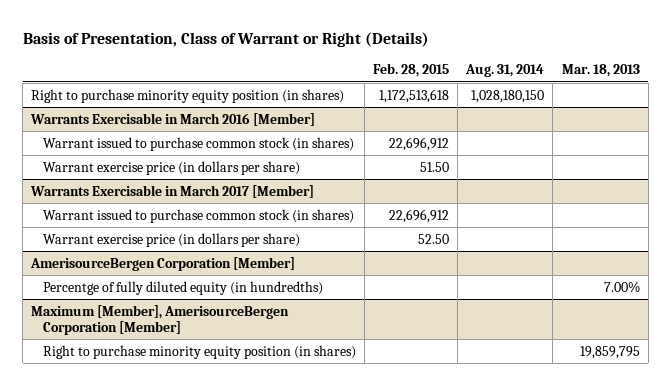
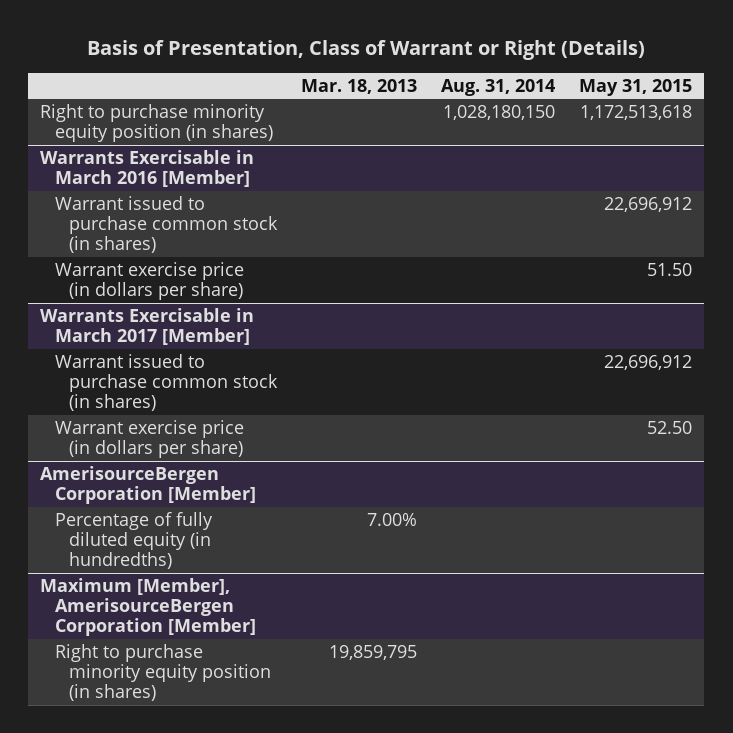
[373,63,450,78] Feb. 28, 2015 -> none
none -> [579,78,693,96] May 31, 2015
[42,280,323,295] Percentge of fully diluted equity (in hundredths) -> [54,511,213,570] Percentage of fully diluted equity (in hundredths)

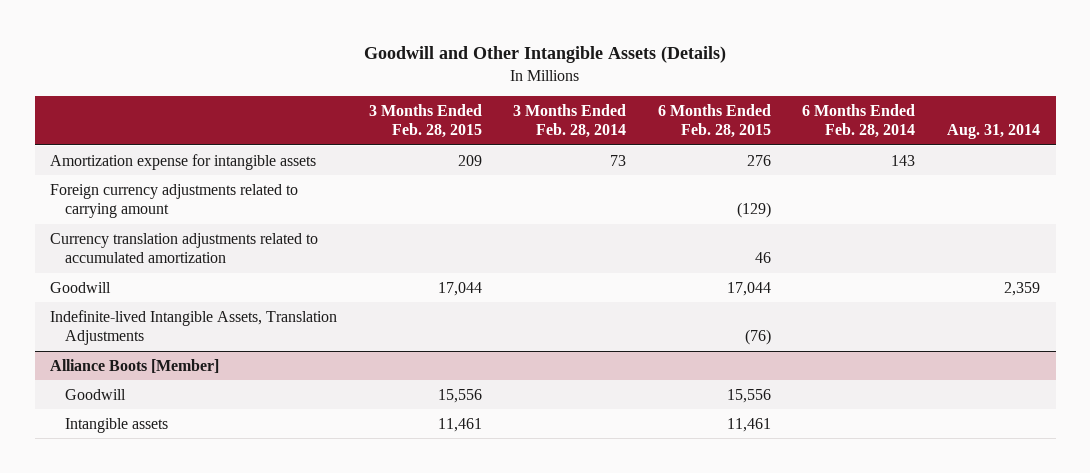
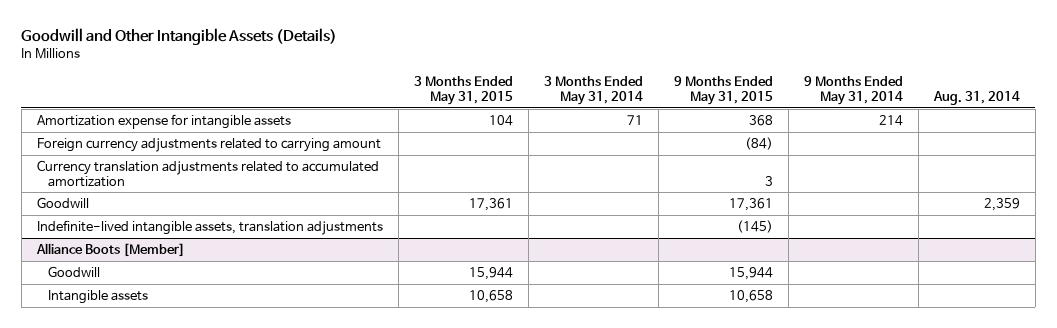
[368,104,482,139] 3 Months Ended Feb. 28, 2015 -> none
[513,104,627,139] 3 Months Ended Feb. 28, 2014 -> none
[657,104,771,139] 6 Months Ended Feb. 28, 2015 -> none
[802,104,916,139] 6 Months Ended Feb. 28, 2014 -> none
none -> [413,76,513,106] 3 Months Ended May 31, 2015
none -> [543,76,643,106] 3 Months Ended May 31, 2014
none -> [673,76,773,106] 9 Months Ended May 31, 2015
none -> [803,76,903,106] 9 Months Ended May 31, 2014
[50,309,338,346] Indefinite-lived Intangible Assets, Translation Adjustments -> [36,219,383,235] Indefinite-lived intangible assets, translation adjustments

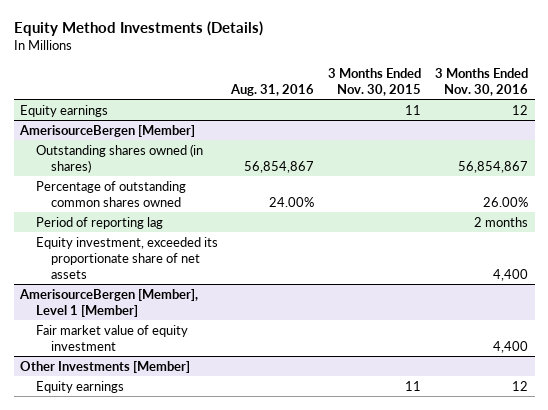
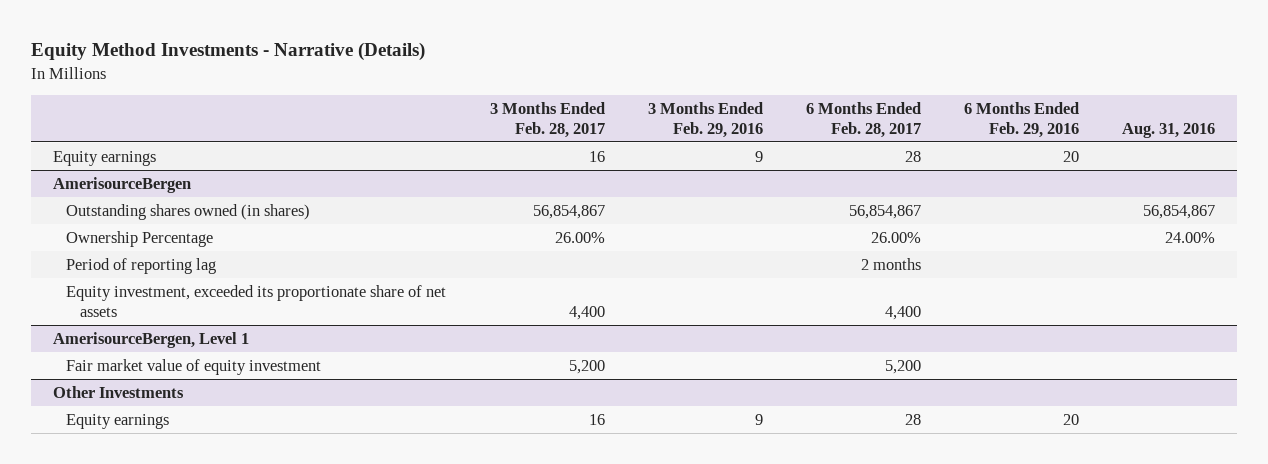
[13,21,263,37] Equity Method Investments (Details) -> [31,42,426,62] Equity Method Investments - Narrative (Details)
[328,67,422,96] 3 Months Ended Nov. 30, 2015 -> none
[434,67,528,96] 3 Months Ended Nov. 30, 2016 -> none
none -> [489,101,605,138] 3 Months Ended Feb. 28, 2017
none -> [647,101,763,138] 3 Months Ended Feb. 29, 2016
none -> [805,101,921,138] 6 Months Ended Feb. 28, 2017
none -> [964,101,1080,138] 6 Months Ended Feb. 29, 2016
[19,124,196,137] AmerisourceBergen [Member] -> [52,176,191,193] AmerisourceBergen
[35,180,186,207] Percentage of outstanding common shares owned -> none
none -> [66,230,214,247] Ownership Percentage
[19,288,199,317] AmerisourceBergen [Member], Level 1 [Member] -> [52,331,249,348] AmerisourceBergen, Level 1
[20,360,191,373] Other Investments [Member] -> [52,385,184,398] Other Investments

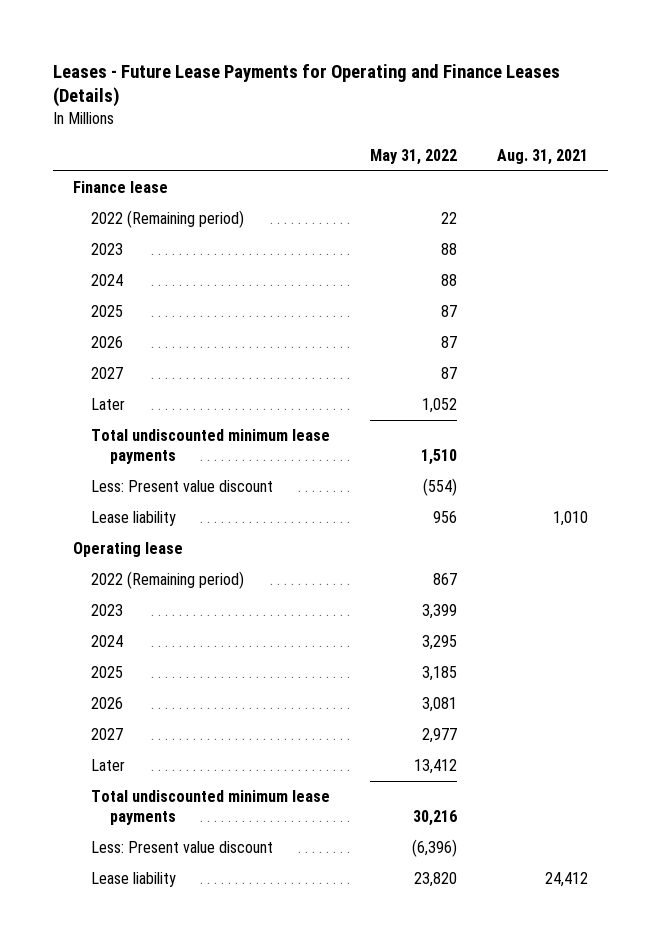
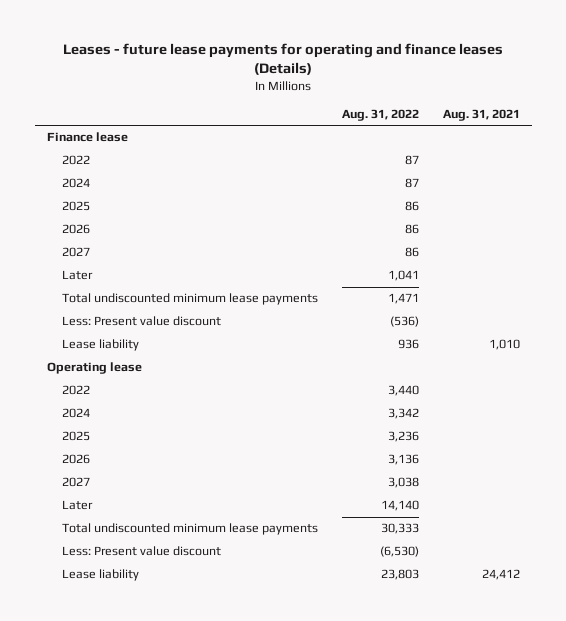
[52,63,560,108] Leases - Future Lease Payments for Operating and Finance Leases (Details) -> [63,42,504,76] Leases - future lease payments for operating and finance leases (Details)
[370,149,458,166] May 31, 2022 -> none
none -> [341,108,419,121] Aug. 31, 2022
[91,210,245,229] 2022 (Remaining period) -> none
[91,243,124,256] 2023 -> [61,155,90,166] 2022
[91,571,245,590] 2022 (Remaining period) -> none
[91,604,124,617] 2023 -> [61,385,90,396] 2022

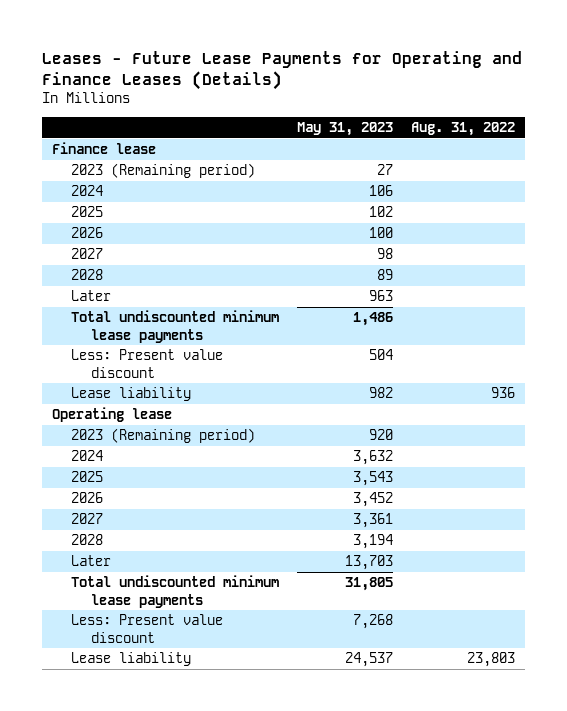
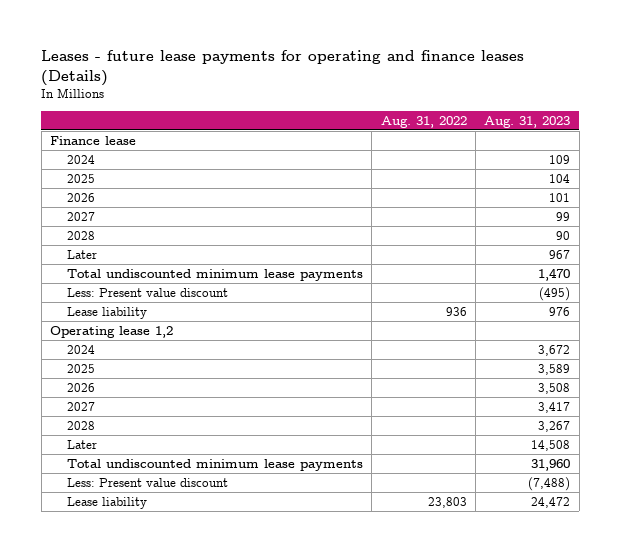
[42,50,523,90] Leases - Future Lease Payments for Operating and Finance Leases (Details) -> [41,50,525,87] Leases - future lease payments for operating and finance leases (Details)
[297,122,394,137] May 31, 2023 -> none
none -> [484,115,571,128] Aug. 31, 2023
[71,163,256,179] 2023 (Remaining period) -> none
[71,428,256,444] 2023 (Remaining period) -> none
[51,407,172,423] Operating lease -> [50,325,174,338] Operating lease 1,2

